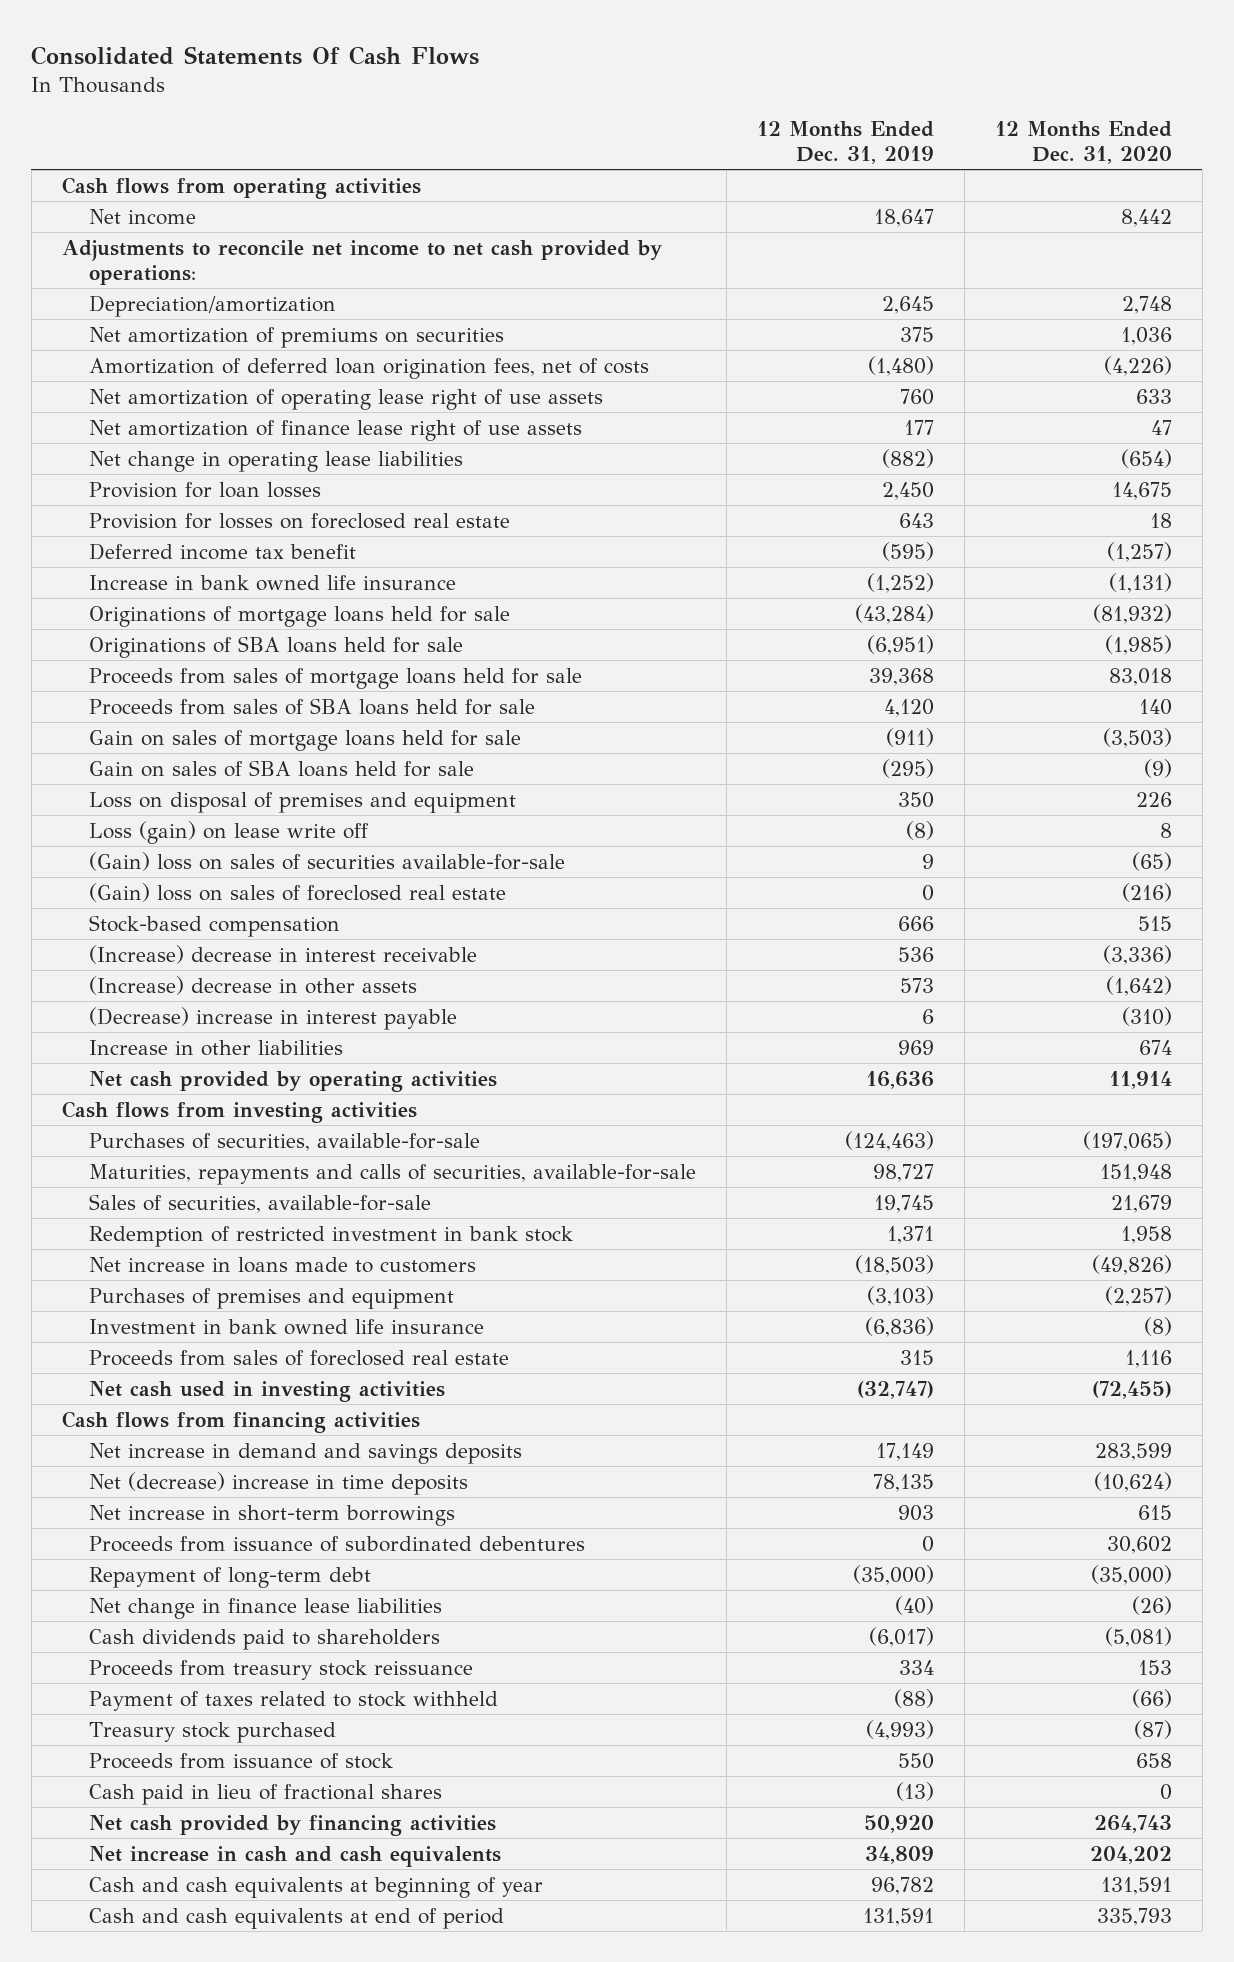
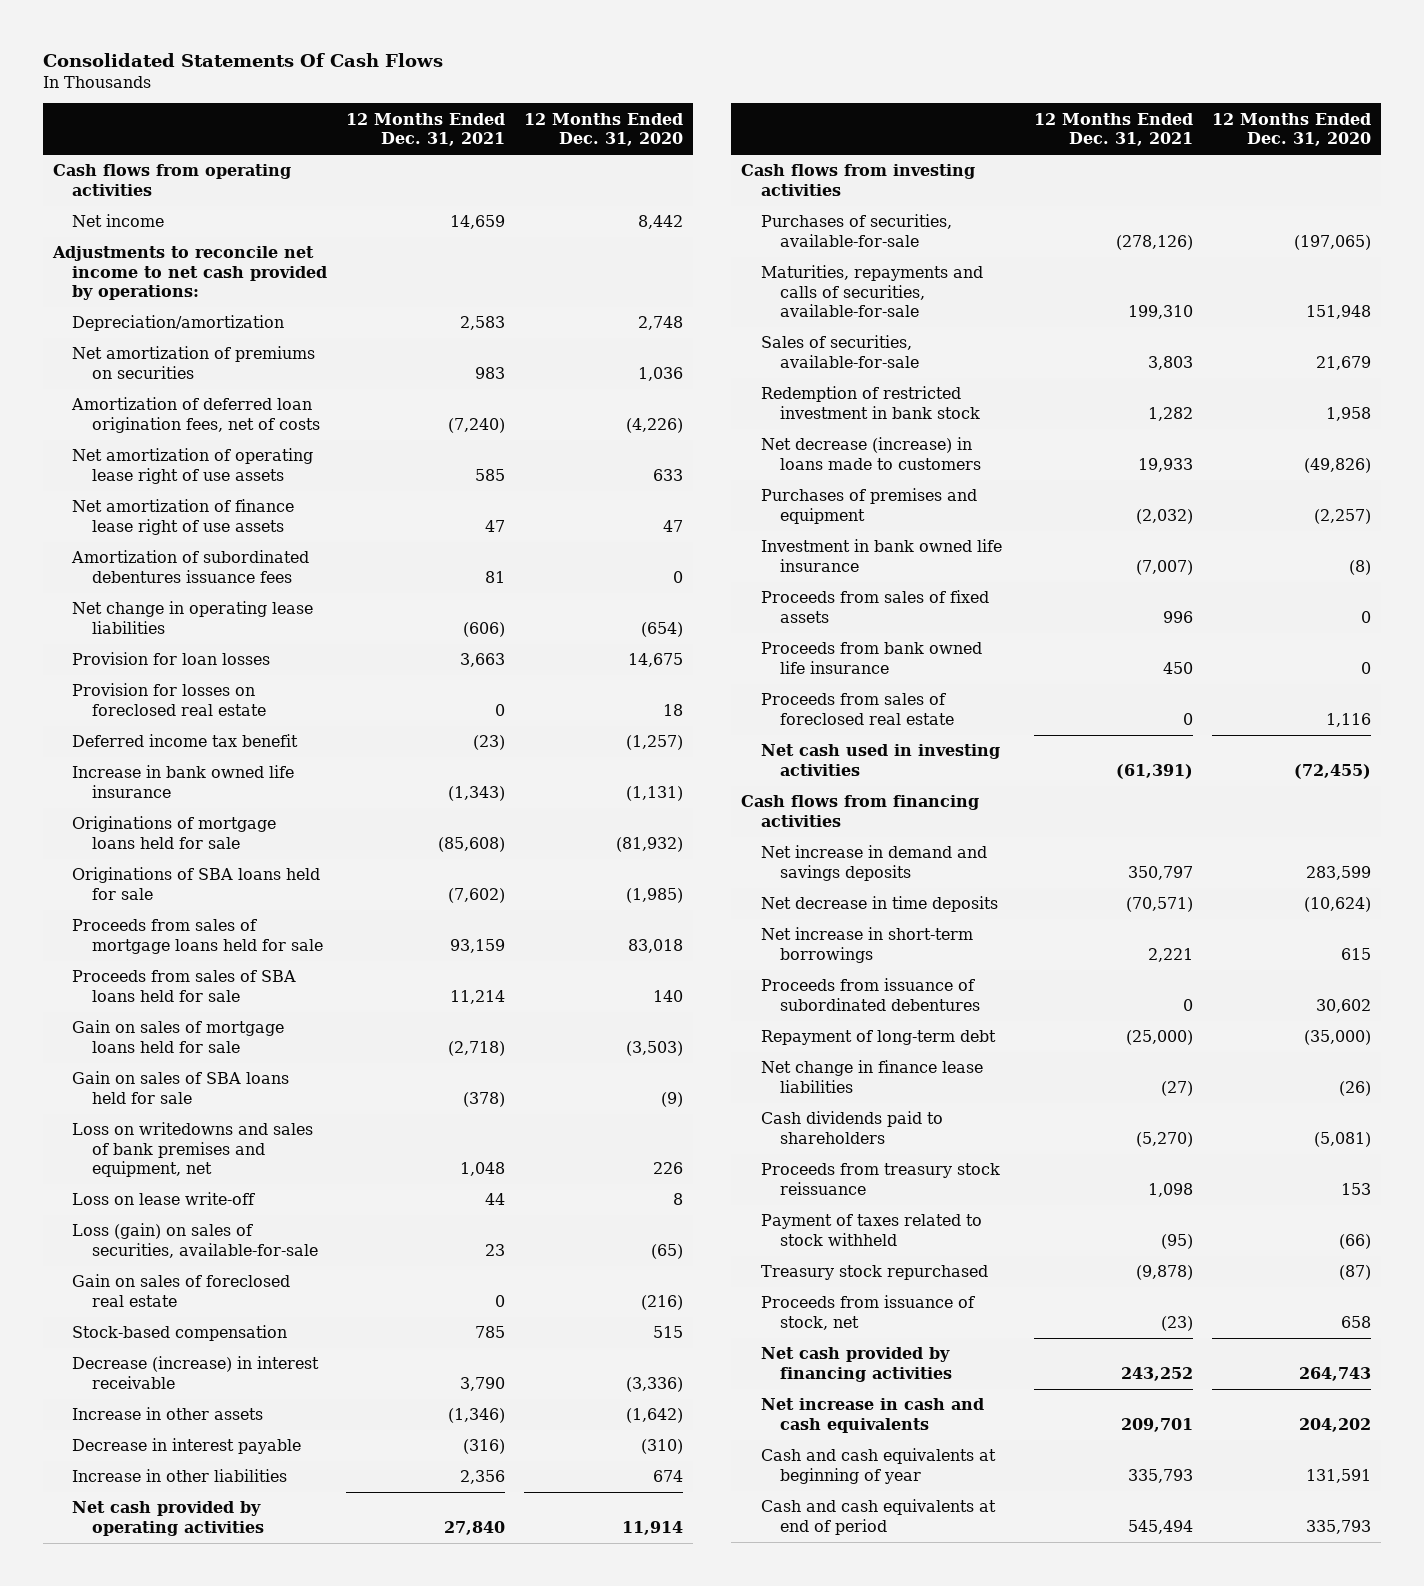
[757,120,935,164] 12 Months Ended Dec. 31, 2019 -> none
none -> [346,112,506,147] 12 Months Ended Dec. 31, 2021
none -> [71,550,310,583] Amortization of subordinated debentures issuance fees
[89,791,517,813] Loss on disposal of premises and equipment -> [72,1122,314,1177] Loss on writedowns and sales of bank premises and equipment, net
[89,820,370,844] Loss (gain) on lease write off -> [72,1192,256,1206] Loss on lease write-off
[89,851,566,871] (Gain) loss on sales of securities available-for-sale -> [72,1223,319,1258] Loss (gain) on sales of securities, available-for-sale
[89,882,507,902] (Gain) loss on sales of foreclosed real estate -> [72,1274,291,1307] Gain on sales of foreclosed real estate
[89,944,478,964] (Increase) decrease in interest receivable -> [72,1356,320,1389] Decrease (increase) in interest receivable
[89,975,418,995] (Increase) decrease in other assets -> [72,1407,264,1421] Increase in other assets
[89,1006,458,1030] (Decrease) increase in interest payable -> [72,1438,302,1455] Decrease in interest payable
[89,1256,477,1273] Net increase in loans made to customers -> [760,437,982,470] Net decrease (increase) in loans made to customers
none -> [760,590,989,623] Proceeds from sales of fixed assets
none -> [760,642,982,674] Proceeds from bank owned life insurance
[89,1471,469,1495] Net (decrease) increase in time deposits -> [760,896,998,913] Net decrease in time deposits
[89,1783,443,1805] Cash paid in lieu of fractional shares -> none
[89,1721,337,1743] Treasury stock purchased -> [760,1265,988,1281] Treasury stock repurchased
[89,1752,394,1769] Proceeds from issuance of stock -> [760,1295,975,1330] Proceeds from issuance of stock, net

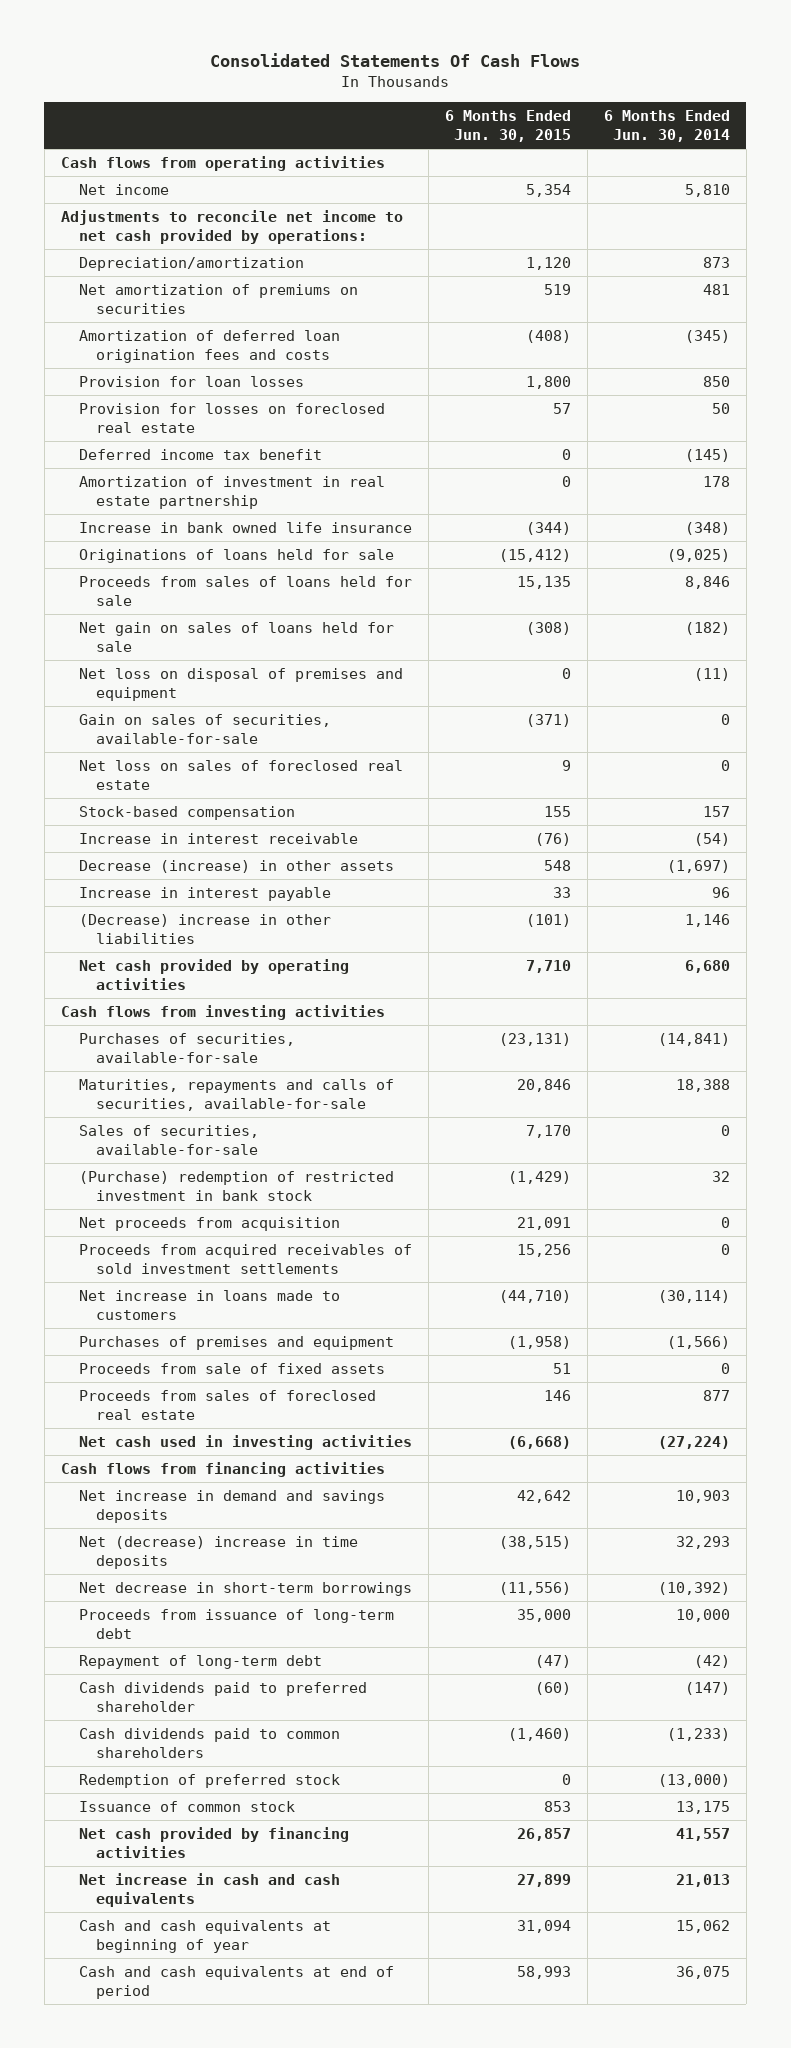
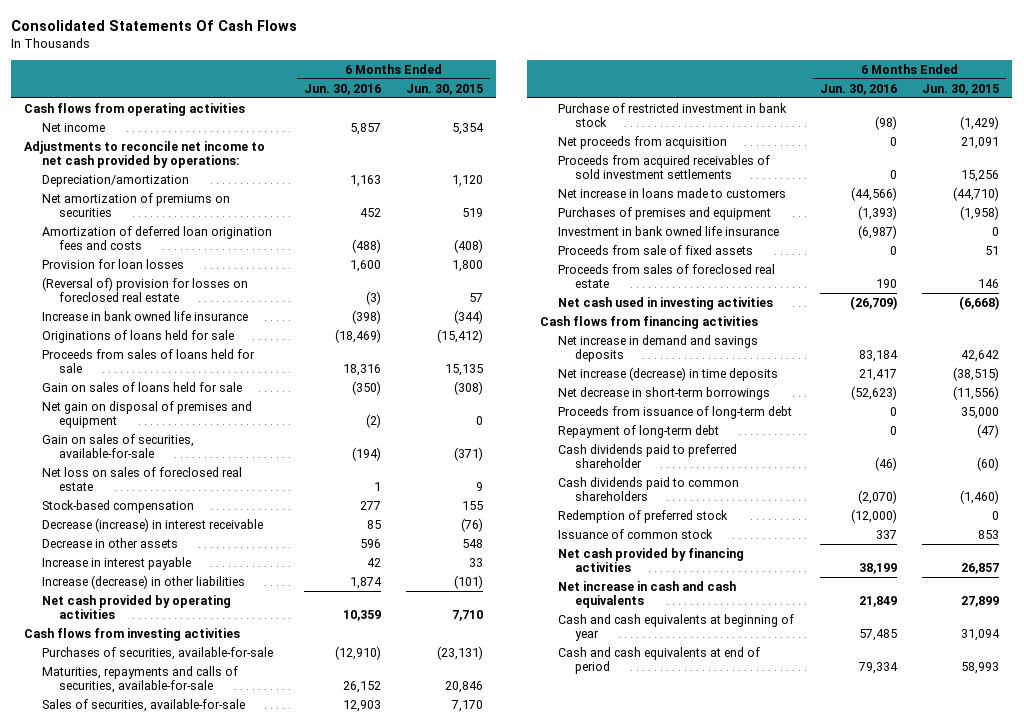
[603,110,730,143] 6 Months Ended Jun. 30, 2014 -> none
none -> [303,83,381,95] Jun. 30, 2016
[78,448,322,460] Deferred income tax benefit -> none
[78,475,385,510] Amortization of investment in real estate partnership -> none
[78,402,385,434] Provision for losses on foreclosed real estate -> [41,276,248,303] (Reversal of) provision for losses on foreclosed real estate
[78,621,394,653] Net gain on sales of loans held for sale -> [41,381,242,392] Gain on sales of loans held for sale
[78,667,403,702] Net loss on disposal of premises and equipment -> [41,400,252,429] Net gain on disposal of premises and equipment
[78,832,358,844] Increase in interest receivable -> [41,517,263,532] Decrease (increase) in interest receivable
[78,859,394,873] Decrease (increase) in other assets -> [41,537,178,548] Decrease in other assets
[78,913,331,945] (Decrease) increase in other liabilities -> [41,574,245,589] Increase (decrease) in other liabilities
[78,1170,394,1202] (Purchase) redemption of restricted investment in bank stock -> [557,102,787,128] Purchase of restricted investment in bank stock
none -> [557,225,779,236] Investment in bank owned life insurance
[78,1535,358,1570] Net (decrease) increase in time deposits -> [557,366,778,381] Net increase (decrease) in time deposits

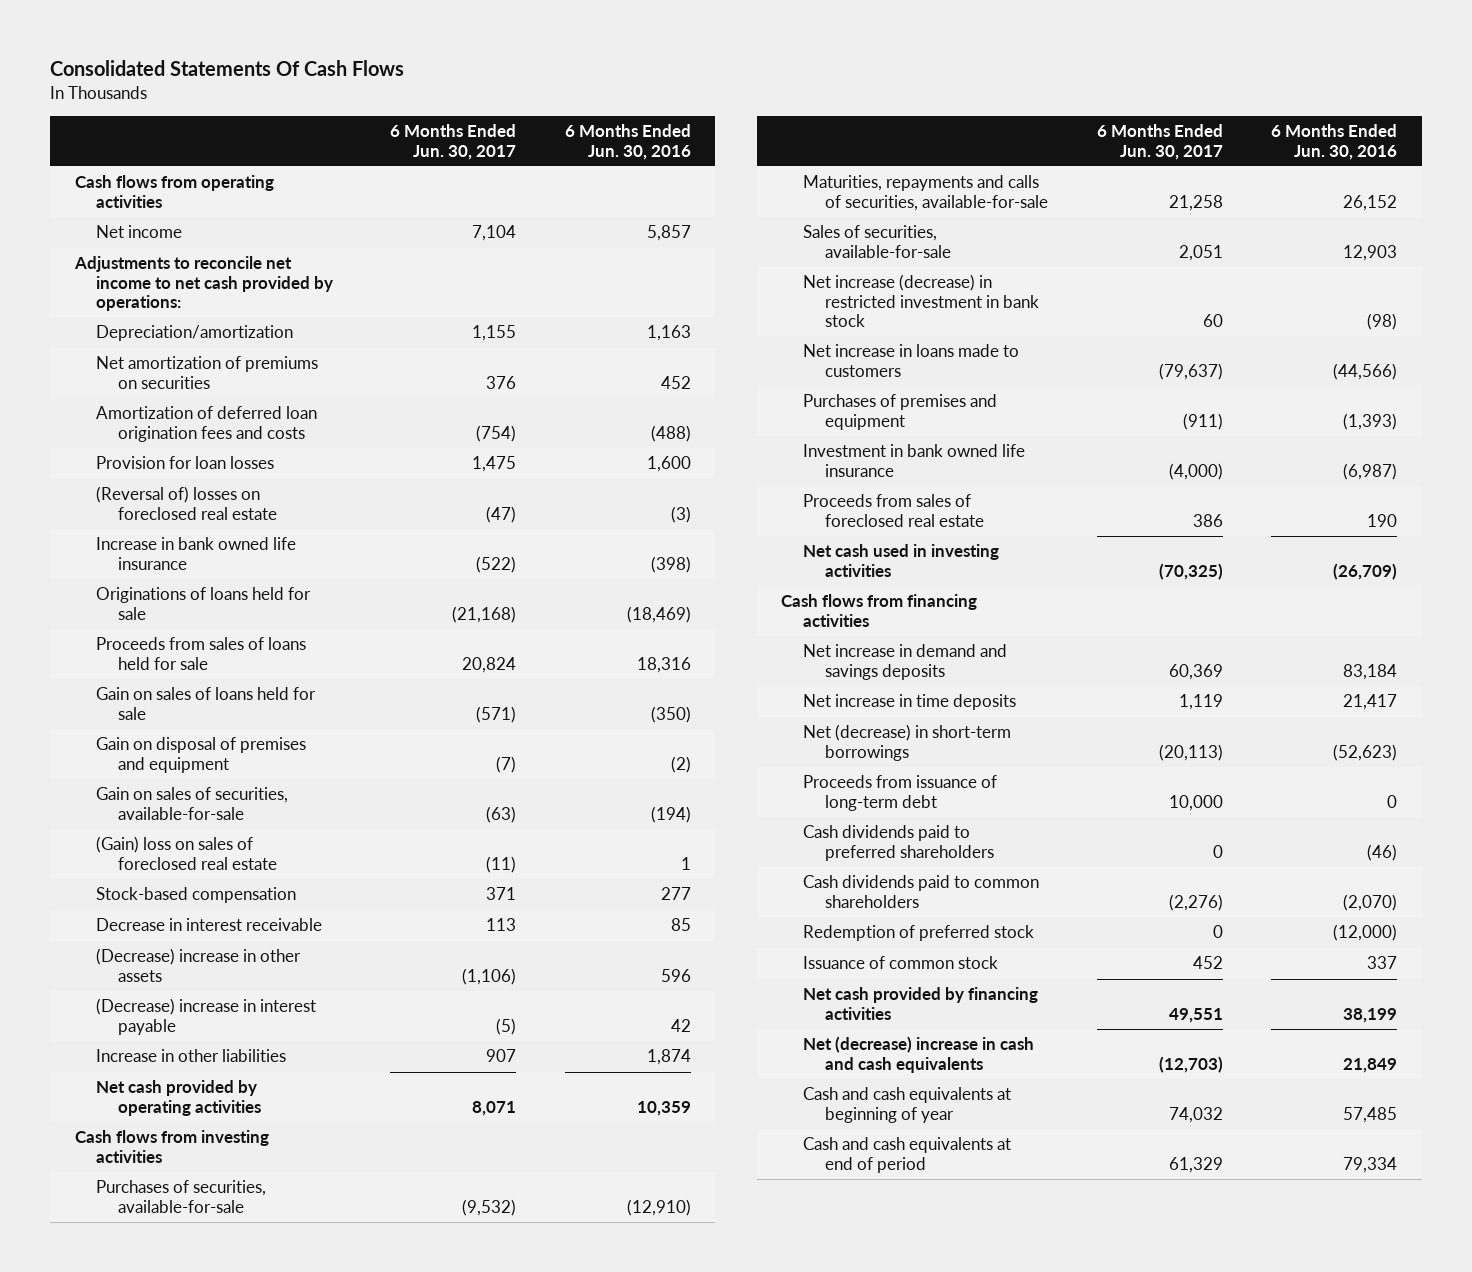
[406,83,484,95] Jun. 30, 2015 -> none
none -> [389,124,516,160] 6 Months Ended Jun. 30, 2017
[41,276,248,303] (Reversal of) provision for losses on foreclosed real estate -> [96,486,278,520] (Reversal of) losses on foreclosed real estate
[41,400,252,429] Net gain on disposal of premises and equipment -> [96,737,307,773] Gain on disposal of premises and equipment
[41,466,242,492] Net loss on sales of foreclosed real estate -> [96,836,278,870] (Gain) loss on sales of foreclosed real estate
[41,517,263,532] Decrease (increase) in interest receivable -> [96,918,323,932] Decrease in interest receivable
[41,537,178,548] Decrease in other assets -> [96,948,302,982] (Decrease) increase in other assets
[41,556,191,570] Increase in interest payable -> [96,998,317,1035] (Decrease) increase in interest payable
[41,574,245,589] Increase (decrease) in other liabilities -> [96,1049,287,1063] Increase in other liabilities
[557,135,727,149] Net proceeds from acquisition -> none
[557,154,770,180] Proceeds from acquired receivables of sold investment settlements -> none
[557,102,787,128] Purchase of restricted investment in bank stock -> [803,274,1039,328] Net increase (decrease) in restricted investment in bank stock
[557,244,753,255] Proceeds from sale of fixed assets -> none
[557,366,778,381] Net increase (decrease) in time deposits -> [803,694,1017,711] Net increase in time deposits
[557,386,770,400] Net decrease in short-term borrowings -> [803,724,1012,761] Net (decrease) in short-term borrowings
[557,424,719,438] Repayment of long-term debt -> none
[557,443,737,469] Cash dividends paid to preferred shareholder -> [803,825,994,861] Cash dividends paid to preferred shareholders
[557,580,736,609] Net increase in cash and cash equivalents -> [803,1036,1035,1073] Net (decrease) increase in cash and cash equivalents

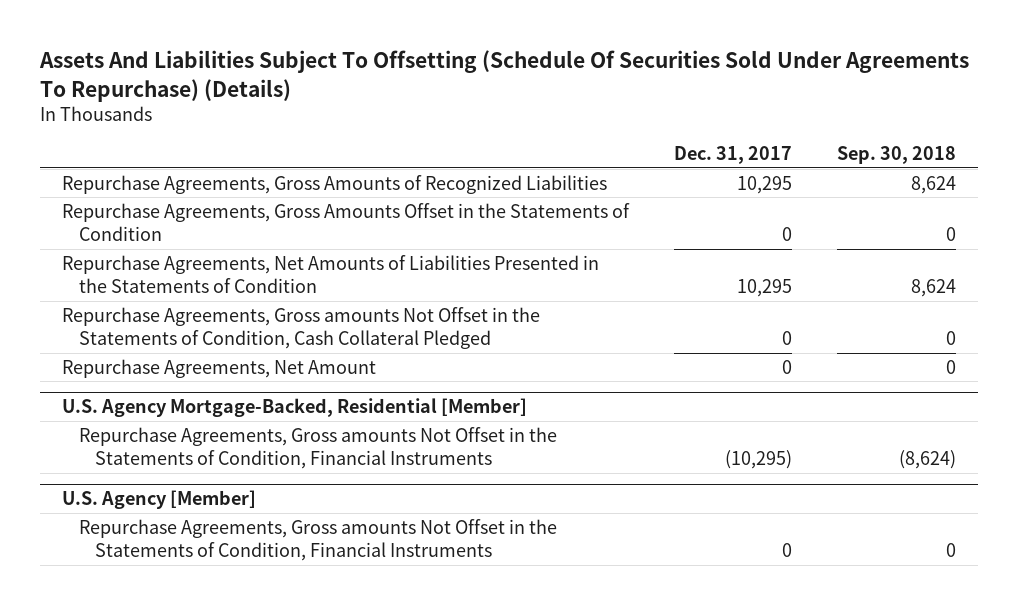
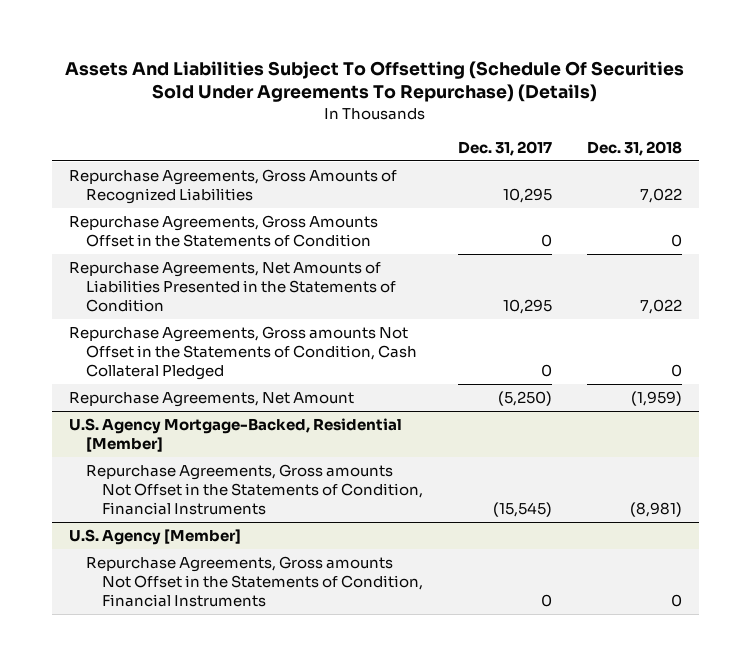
[836,146,956,165] Sep. 30, 2018 -> none
none -> [586,140,682,156] Dec. 31, 2018
[781,359,792,374] 0 -> [497,390,552,406] (5,250)
[724,450,792,470] (10,295) -> [492,502,552,518] (15,545)

